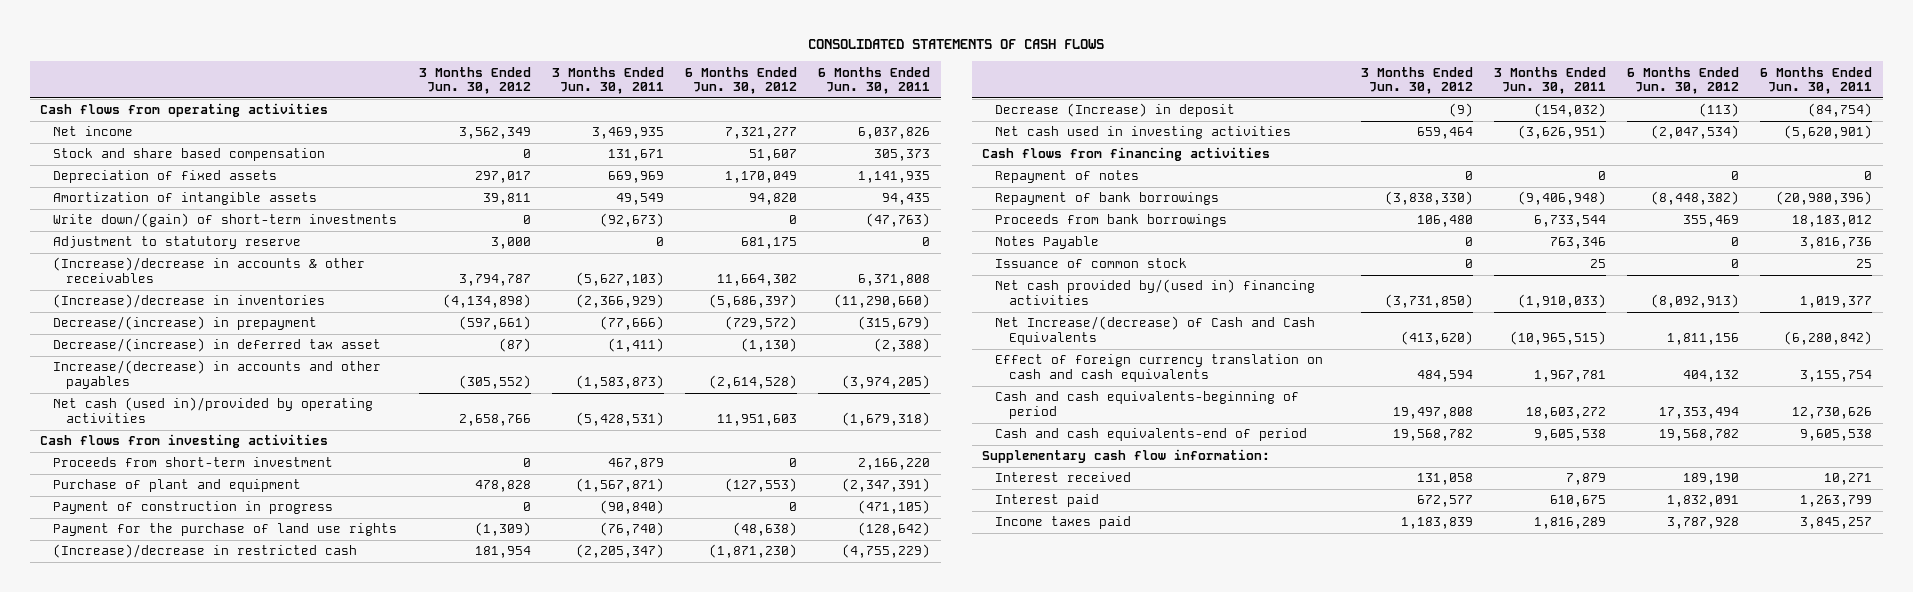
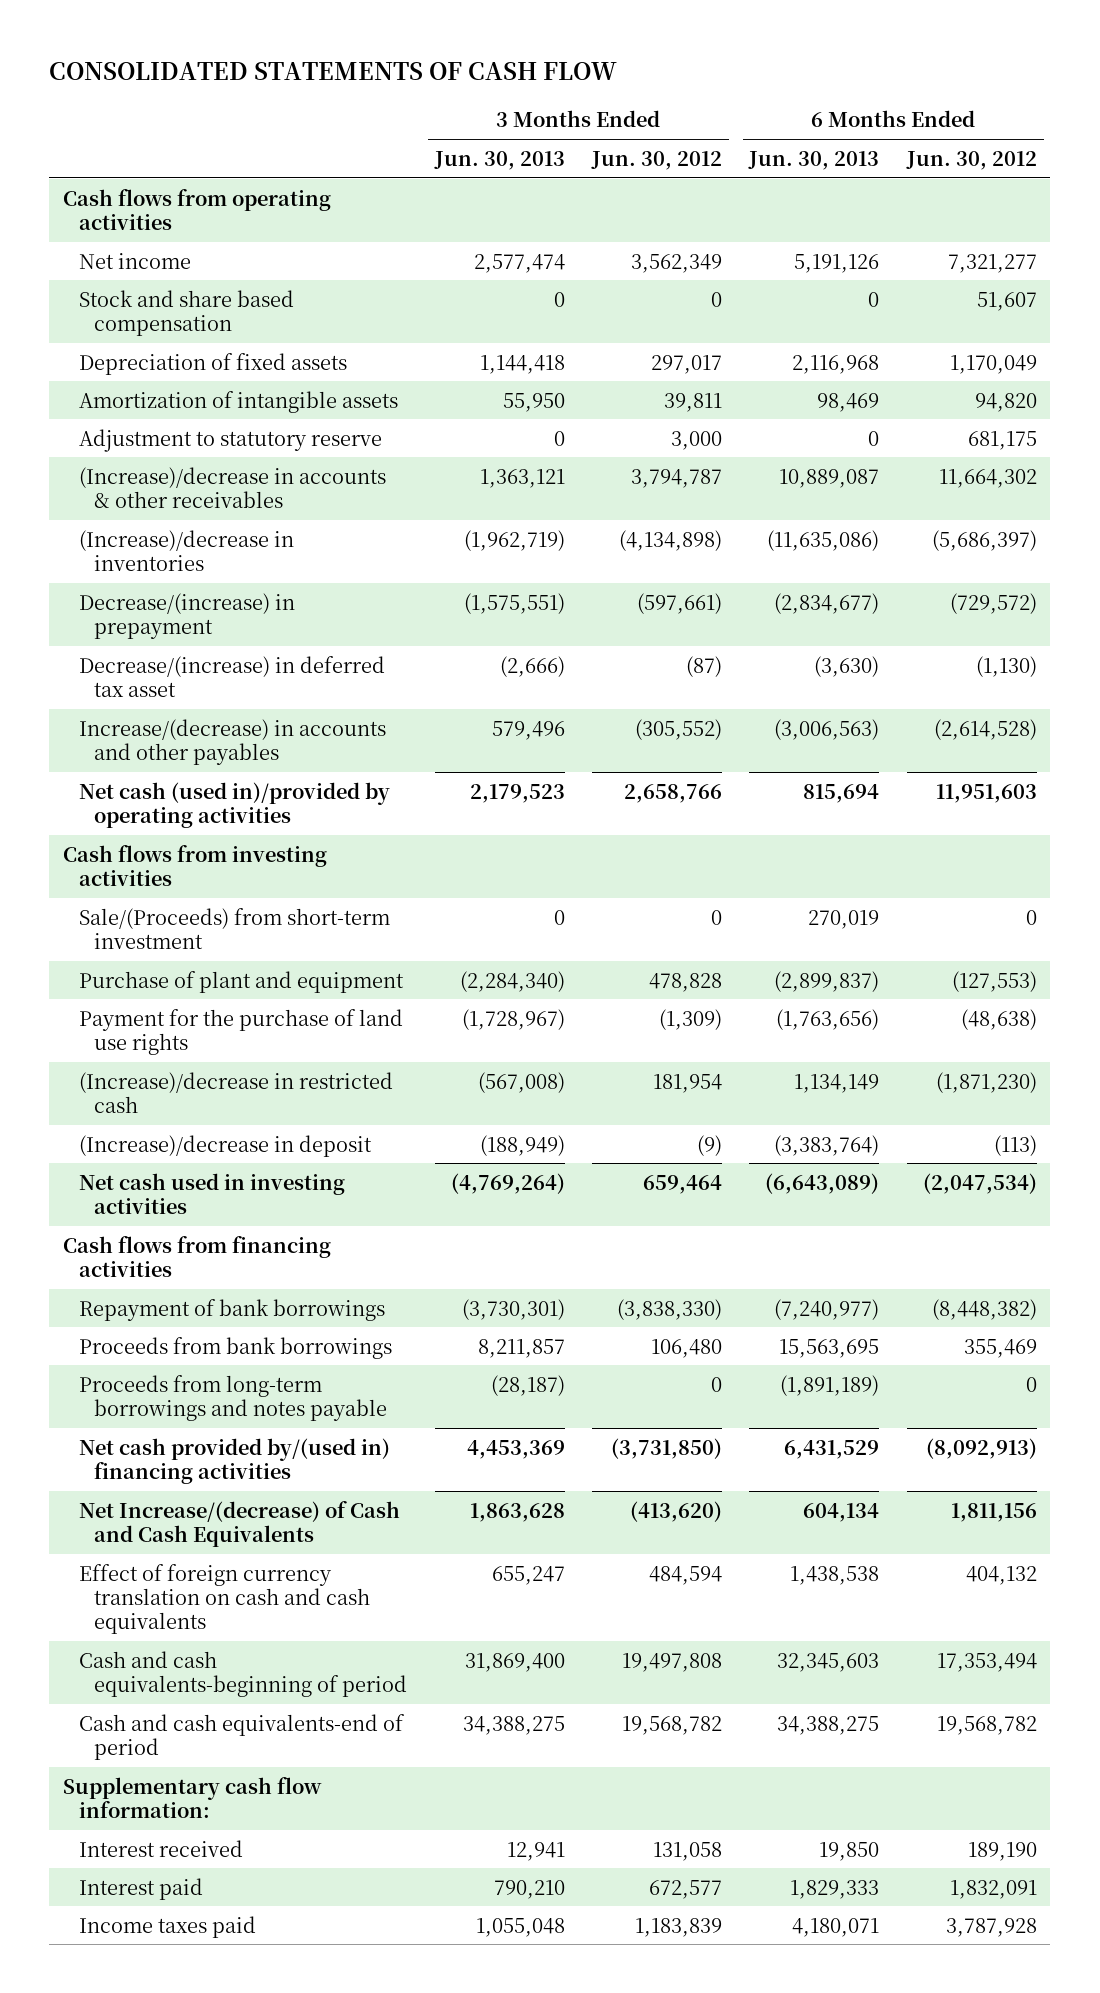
[808,38,1105,49] CONSOLIDATED STATEMENTS OF CASH FLOWS -> [49,62,618,81] CONSOLIDATED STATEMENTS OF CASH FLOW
[551,66,664,95] 3 Months Ended Jun. 30, 2011 -> none
[818,66,931,95] 6 Months Ended Jun. 30, 2011 -> none
none -> [433,150,565,170] Jun. 30, 2013
none -> [748,150,880,170] Jun. 30, 2013
[53,213,398,228] Write down/(gain) of short-term investments -> none
[53,457,334,468] Proceeds from short-term investment -> [78,907,390,949] Sale/(Proceeds) from short-term investment
[53,501,334,515] Payment of construction in progress -> none
[995,103,1236,118] Decrease (Increase) in deposit -> [78,1134,372,1157] (Increase)/decrease in deposit
[995,170,1140,184] Repayment of notes -> none
[995,236,1100,250] Notes Payable -> none
[995,258,1188,269] Issuance of common stock -> none
none -> [78,1374,388,1421] Proceeds from long-term borrowings and notes payable

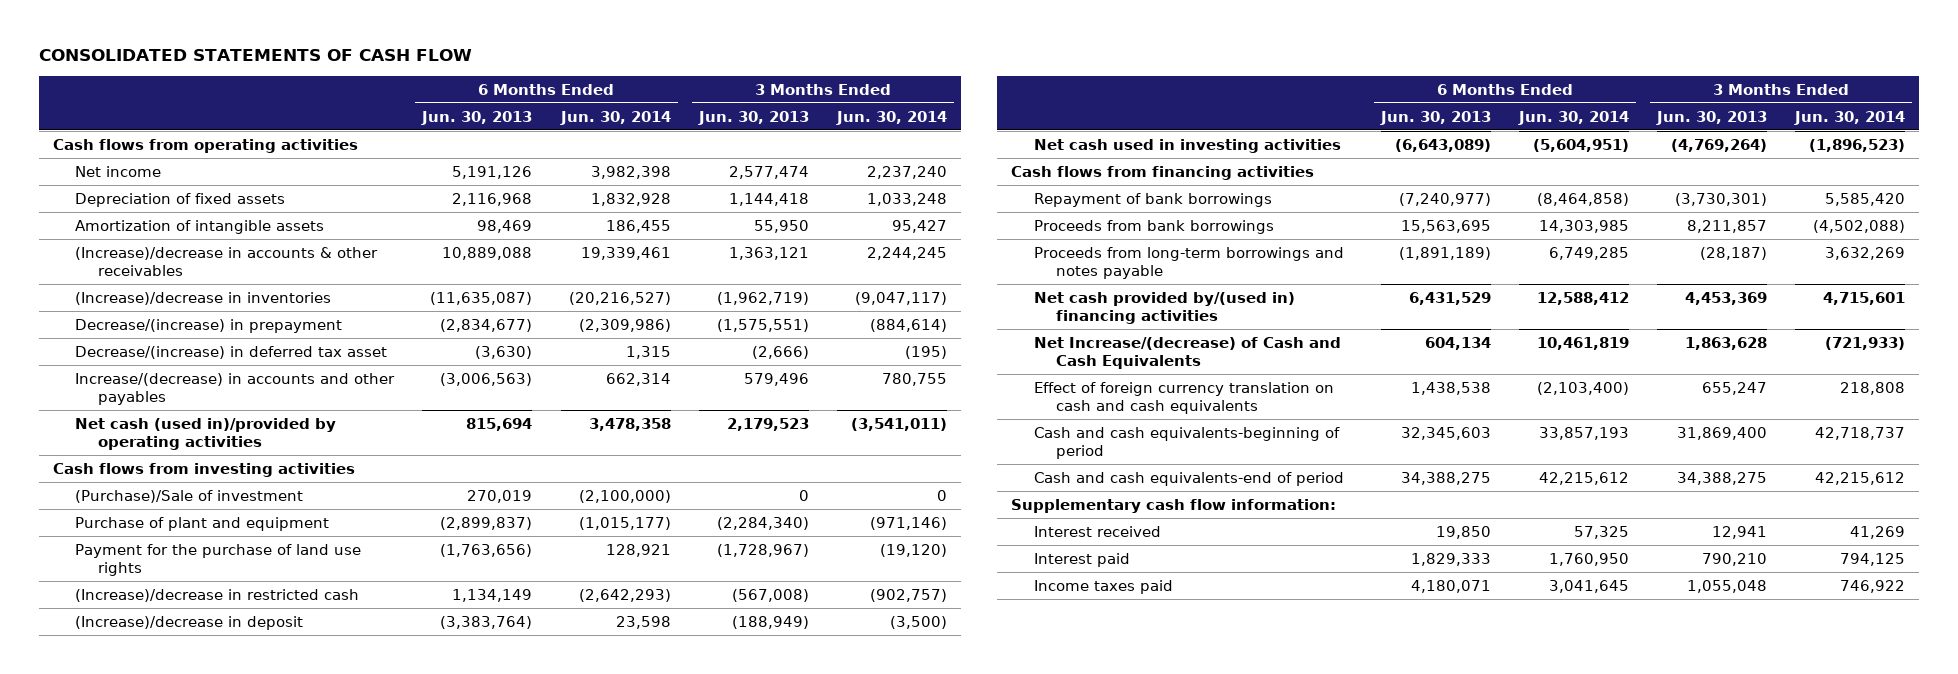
[591,150,723,170] Jun. 30, 2012 -> none
[905,150,1037,170] Jun. 30, 2012 -> none
none -> [559,110,671,125] Jun. 30, 2014
none -> [835,110,947,125] Jun. 30, 2014
[78,289,294,336] Stock and share based compensation -> none
[78,428,382,452] Adjustment to statutory reserve -> none
[779,468,880,488] 10,889,087 -> [442,246,533,260] 10,889,088
[767,529,880,551] (11,635,086) -> [430,291,533,305] (11,635,087)
[78,907,390,949] Sale/(Proceeds) from short-term investment -> [75,489,304,503] (Purchase)/Sale of investment

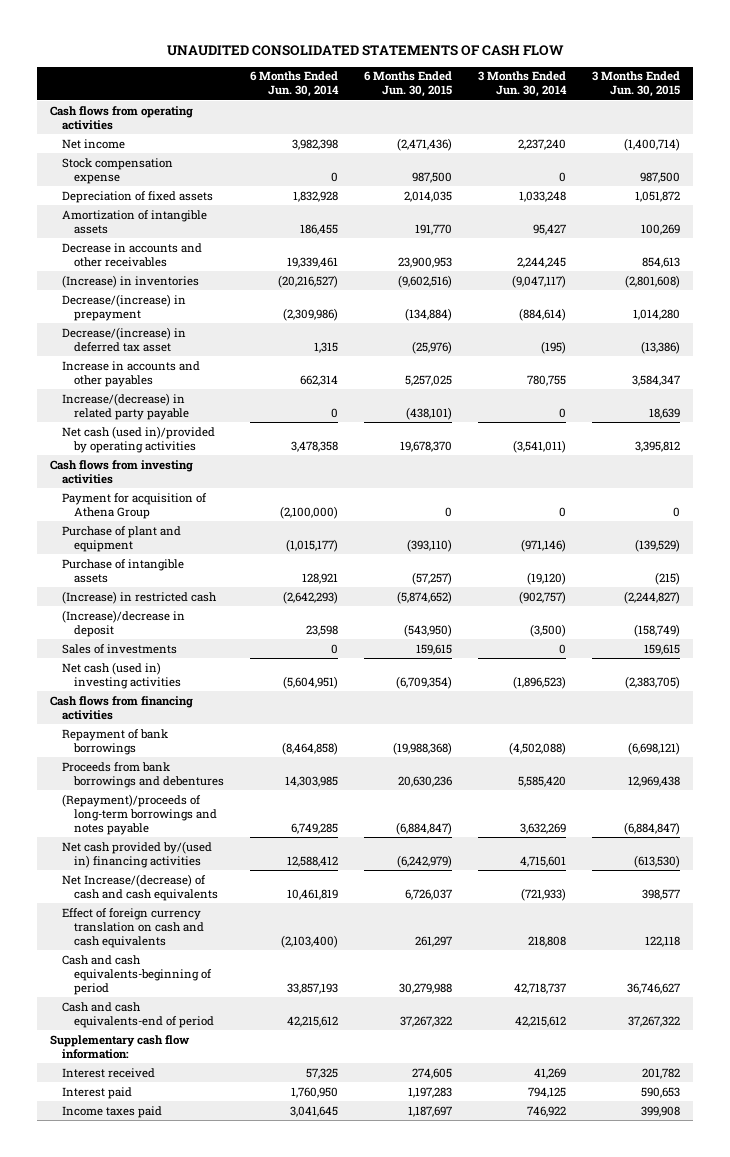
[38,49,472,62] CONSOLIDATED STATEMENTS OF CASH FLOW -> [166,45,564,57] UNAUDITED CONSOLIDATED STATEMENTS OF CASH FLOW
[421,110,533,125] Jun. 30, 2013 -> none
[697,110,809,125] Jun. 30, 2013 -> none
none -> [364,71,453,98] 6 Months Ended Jun. 30, 2015
none -> [591,71,680,98] 3 Months Ended Jun. 30, 2015
none -> [62,157,174,184] Stock compensation expense
[75,246,379,277] (Increase)/decrease in accounts & other receivables -> [62,242,203,267] Decrease in accounts and other receivables
[75,291,332,305] (Increase)/decrease in inventories -> [62,274,200,288] (Increase) in inventories
[75,372,396,406] Increase/(decrease) in accounts and other payables -> [62,360,201,387] Increase in accounts and other payables
none -> [62,392,190,420] Increase/(decrease) in related party payable
[75,489,304,503] (Purchase)/Sale of investment -> none
none -> [62,492,208,519] Payment for acquisition of Athena Group
[75,543,362,577] Payment for the purchase of land use rights -> [62,558,185,583] Purchase of intangible assets
[75,588,360,602] (Increase)/decrease in restricted cash -> [62,590,218,604] (Increase) in restricted cash
none -> [62,643,178,654] Sales of investments
[1033,138,1341,153] Net cash used in investing activities -> [62,661,182,689] Net cash (used in) investing activities
[1033,219,1274,234] Proceeds from bank borrowings -> none
[1825,192,1906,206] 5,585,420 -> [508,741,566,755] (4,502,088)
[1033,246,1344,280] Proceeds from long-term borrowings and notes payable -> [62,761,225,788] Proceeds from bank borrowings and debentures
[1549,246,1630,260] 6,749,285 -> [285,775,339,787] 14,303,985
[1825,246,1906,260] 3,632,269 -> [517,775,566,787] 5,585,420
none -> [62,793,218,835] (Repayment)/proceeds of long-term borrowings and notes payable
[1033,336,1341,370] Net Increase/(decrease) of Cash and Cash Equivalents -> [62,873,219,901] Net Increase/(decrease) of cash and cash equivalents

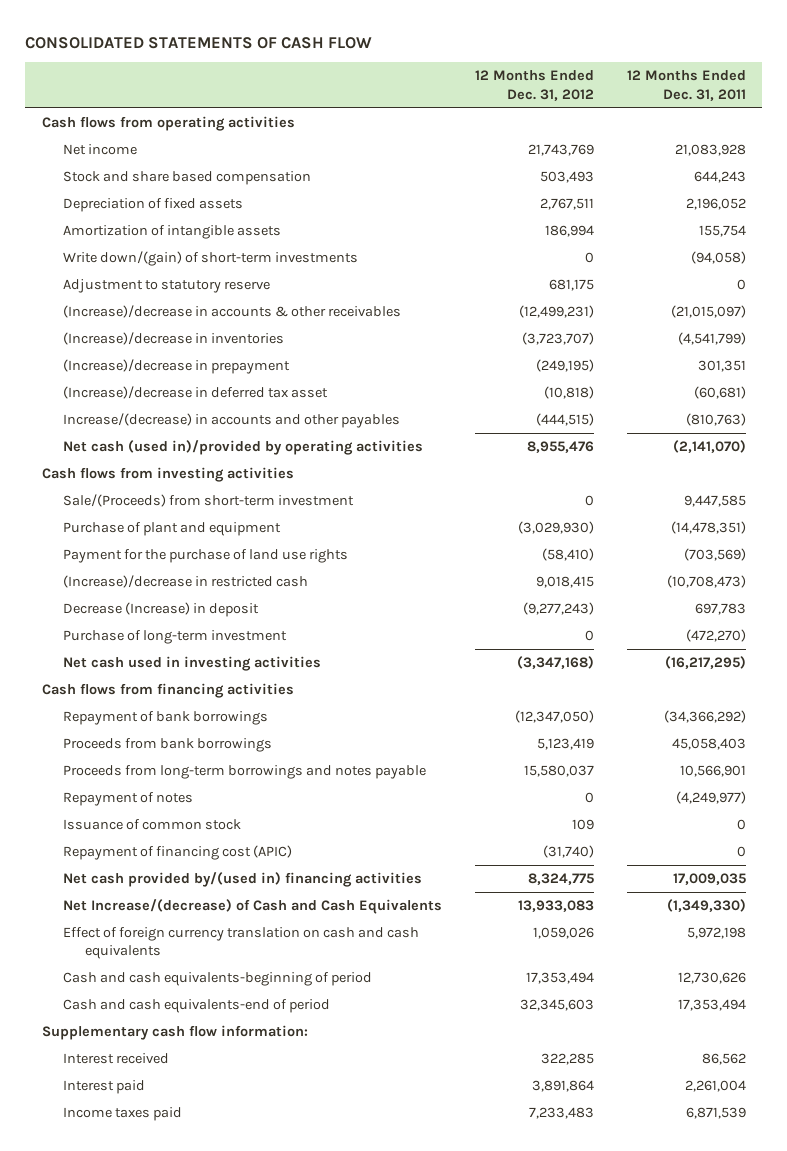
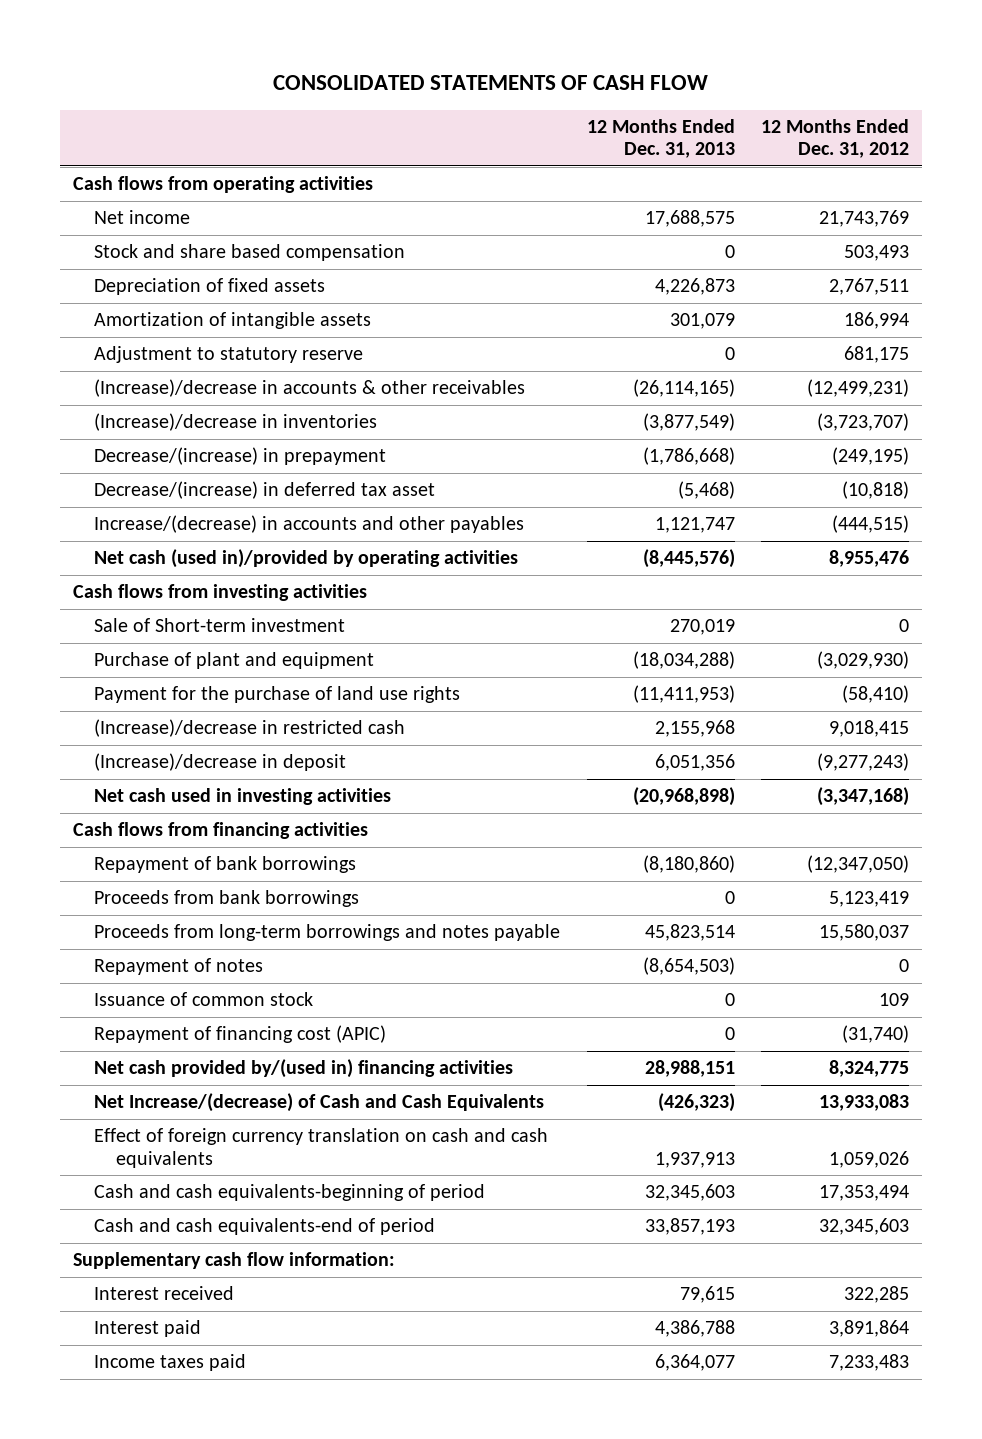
[626,70,746,101] 12 Months Ended Dec. 31, 2011 -> none
none -> [586,118,735,159] 12 Months Ended Dec. 31, 2013
[63,251,359,267] Write down/(gain) of short-term investments -> none
[63,359,291,375] (Increase)/decrease in prepayment -> [94,447,387,466] Decrease/(increase) in prepayment
[63,386,329,400] (Increase)/decrease in deferred tax asset -> [94,481,436,500] Decrease/(increase) in deferred tax asset
[63,494,355,508] Sale/(Proceeds) from short-term investment -> [94,618,346,633] Sale of Short-term investment
[63,630,288,645] Purchase of long-term investment -> none
[63,602,260,618] Decrease (Increase) in deposit -> [94,753,347,772] (Increase)/decrease in deposit

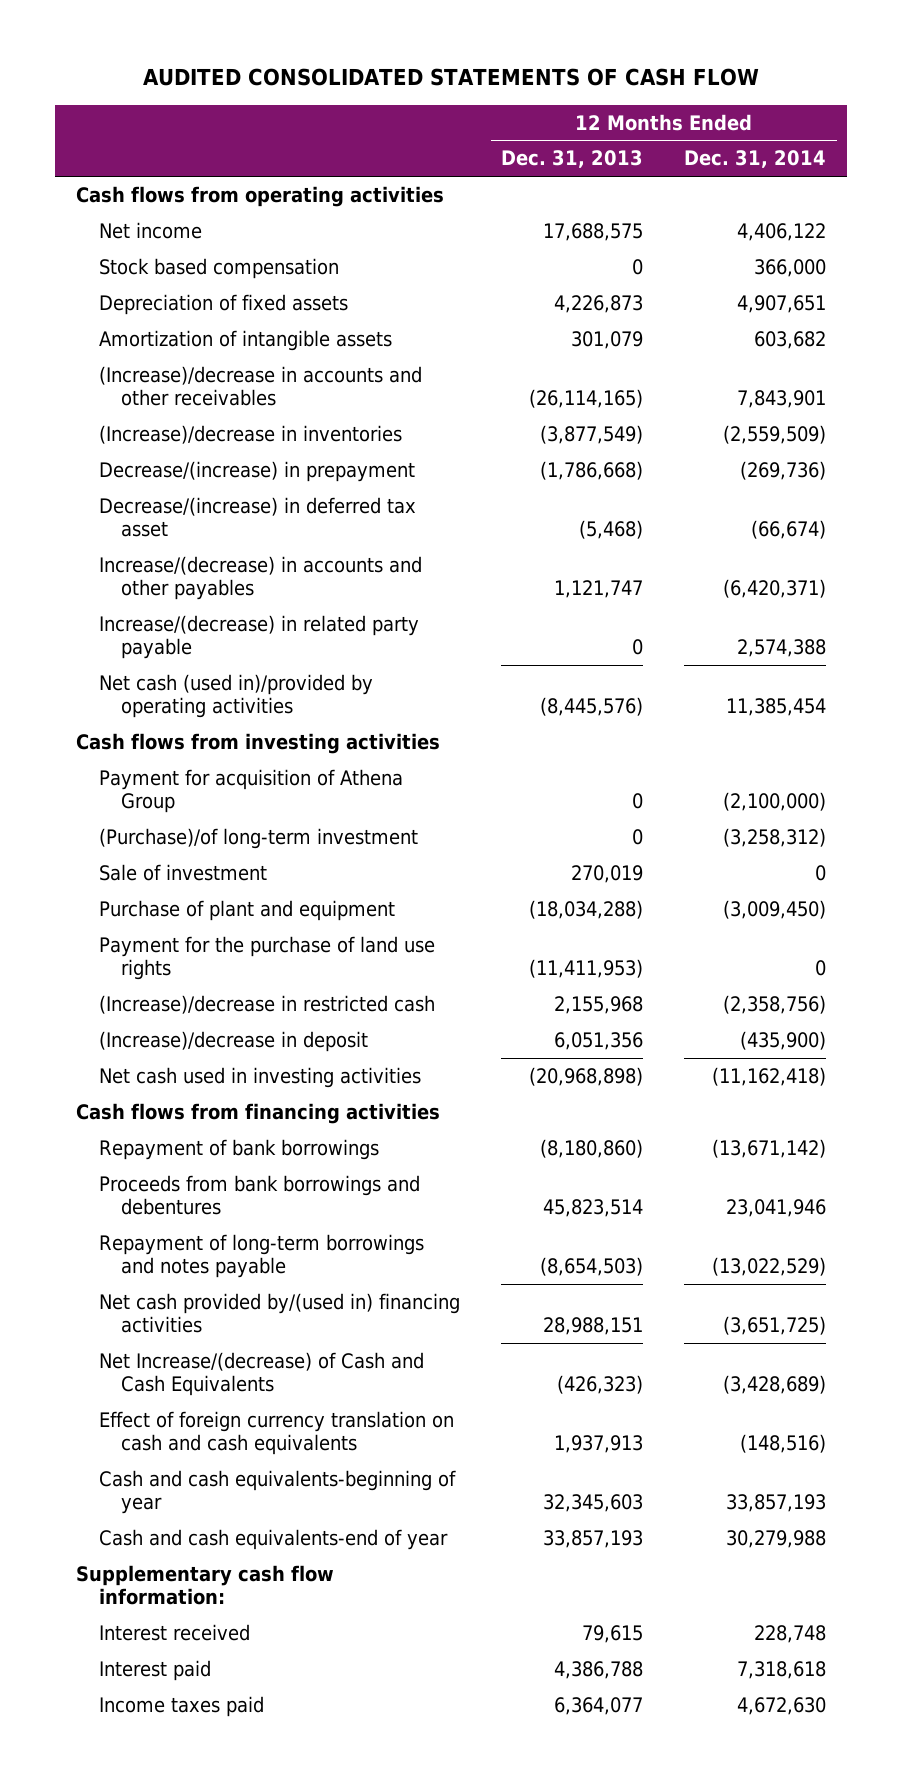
[273,75,709,91] CONSOLIDATED STATEMENTS OF CASH FLOW -> [143,68,760,87] AUDITED CONSOLIDATED STATEMENTS OF CASH FLOW
[760,118,909,159] 12 Months Ended Dec. 31, 2012 -> none
none -> [684,150,827,169] Dec. 31, 2014
[94,244,406,262] Stock and share based compensation -> [98,258,339,280] Stock based compensation
[94,346,364,364] Adjustment to statutory reserve -> none
[94,379,526,398] (Increase)/decrease in accounts & other receivables -> [98,366,422,406] (Increase)/decrease in accounts and other receivables
none -> [98,615,419,659] Increase/(decrease) in related party payable
none -> [98,769,403,813] Payment for acquisition of Athena Group
none -> [98,828,418,850] (Purchase)/of long-term investment
[94,618,346,633] Sale of Short-term investment -> [98,864,267,882] Sale of investment
[94,890,360,908] Proceeds from bank borrowings -> none
[94,992,314,1007] Issuance of common stock -> none
[94,1025,387,1044] Repayment of financing cost (APIC) -> none
[94,924,561,942] Proceeds from long-term borrowings and notes payable -> [98,1175,420,1215] Proceeds from bank borrowings and debentures
[94,958,264,976] Repayment of notes -> [98,1234,424,1278] Repayment of long-term borrowings and notes payable
[94,1184,486,1202] Cash and cash equivalents-beginning of period -> [98,1470,456,1514] Cash and cash equivalents-beginning of year
[94,1218,436,1236] Cash and cash equivalents-end of period -> [98,1529,448,1551] Cash and cash equivalents-end of year

